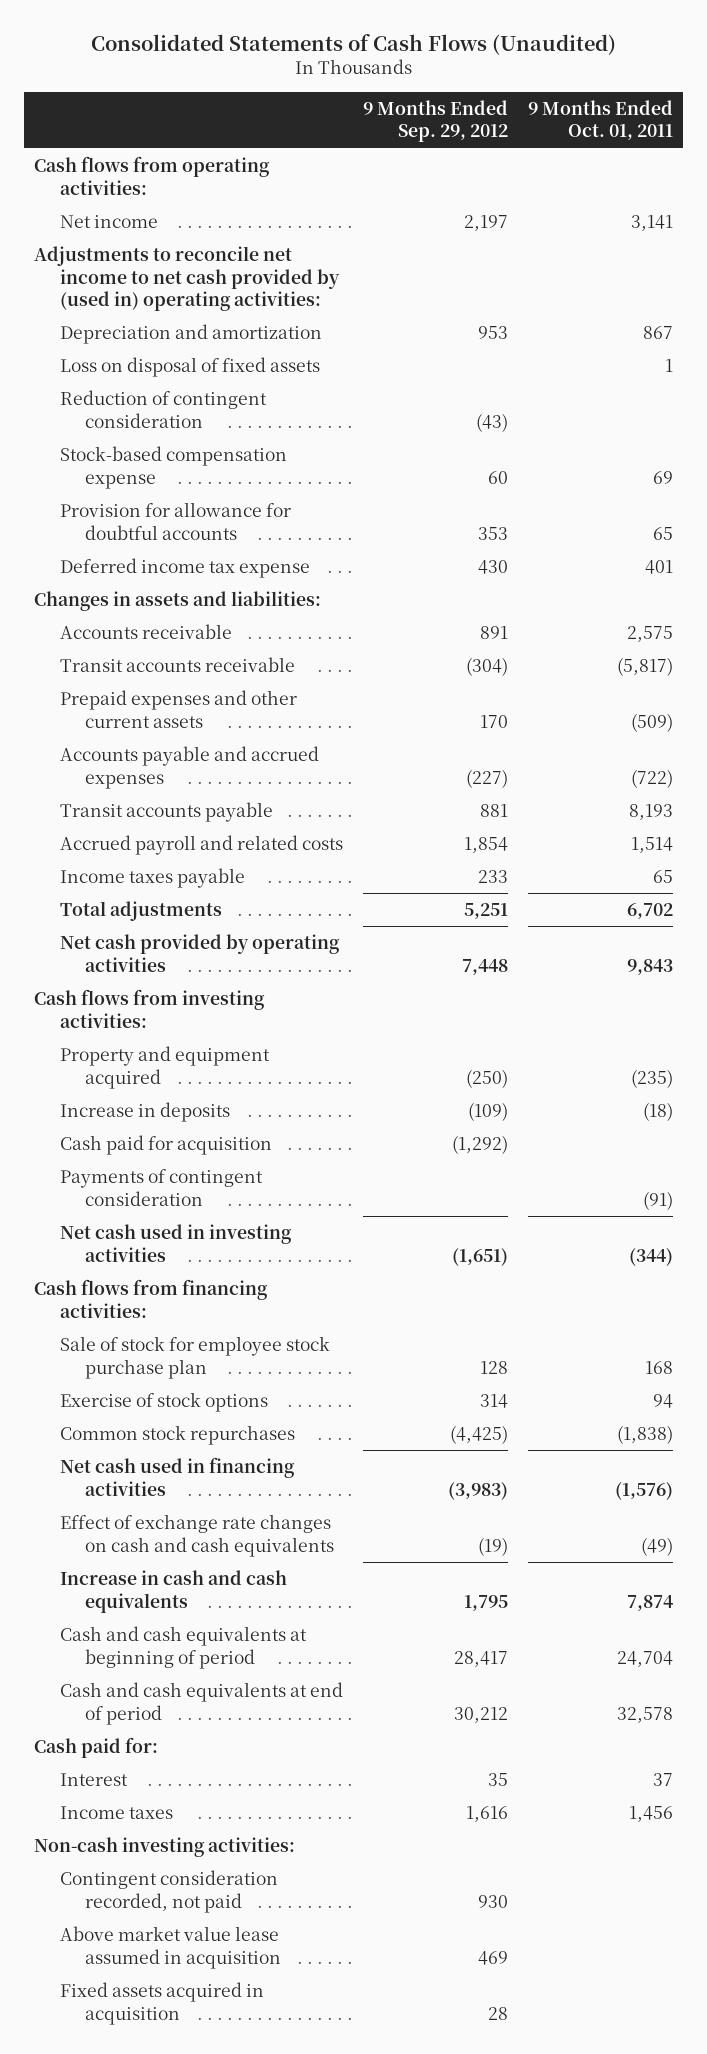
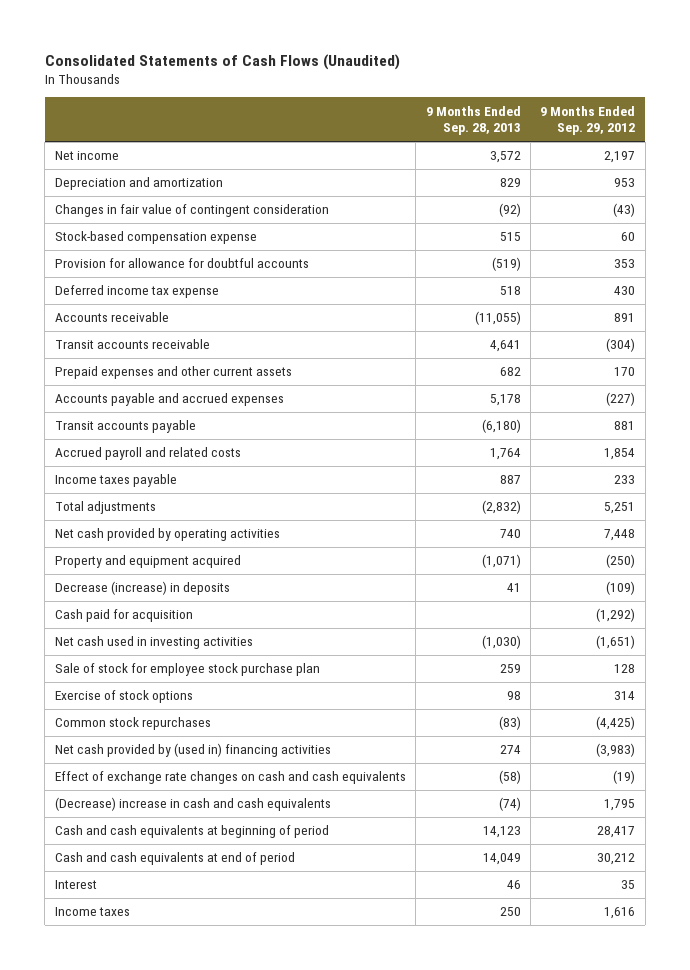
[528,99,674,141] 9 Months Ended Oct. 01, 2011 -> none
none -> [425,105,521,136] 9 Months Ended Sep. 28, 2013
[33,155,270,195] Cash flows from operating activities: -> none
[33,245,340,312] Adjustments to reconcile net income to net cash provided by (used in) operating activities: -> none
[59,356,320,377] Loss on disposal of fixed assets -> none
[59,389,267,428] Reduction of contingent consideration -> none
none -> [54,204,329,218] Changes in fair value of contingent consideration
[33,590,321,611] Changes in assets and liabilities: -> none
[33,988,265,1028] Cash flows from investing activities: -> none
[59,1101,230,1122] Increase in deposits -> [54,581,230,596] Decrease (increase) in deposits
[59,1168,263,1206] Payments of contingent consideration -> none
[33,1278,268,1318] Cash flows from financing activities: -> none
[59,1456,295,1496] Net cash used in financing activities -> [54,743,331,758] Net cash provided by (used in) financing activities
[59,1569,287,1613] Increase in cash and cash equivalents -> [54,797,331,812] (Decrease) increase in cash and cash equivalents
[33,1736,158,1758] Cash paid for: -> none
[33,1836,295,1857] Non-cash investing activities: -> none
[59,1869,278,1913] Contingent consideration recorded, not paid -> none
[59,1925,282,1969] Above market value lease assumed in acquisition -> none
[59,1981,264,2025] Fixed assets acquired in acquisition -> none

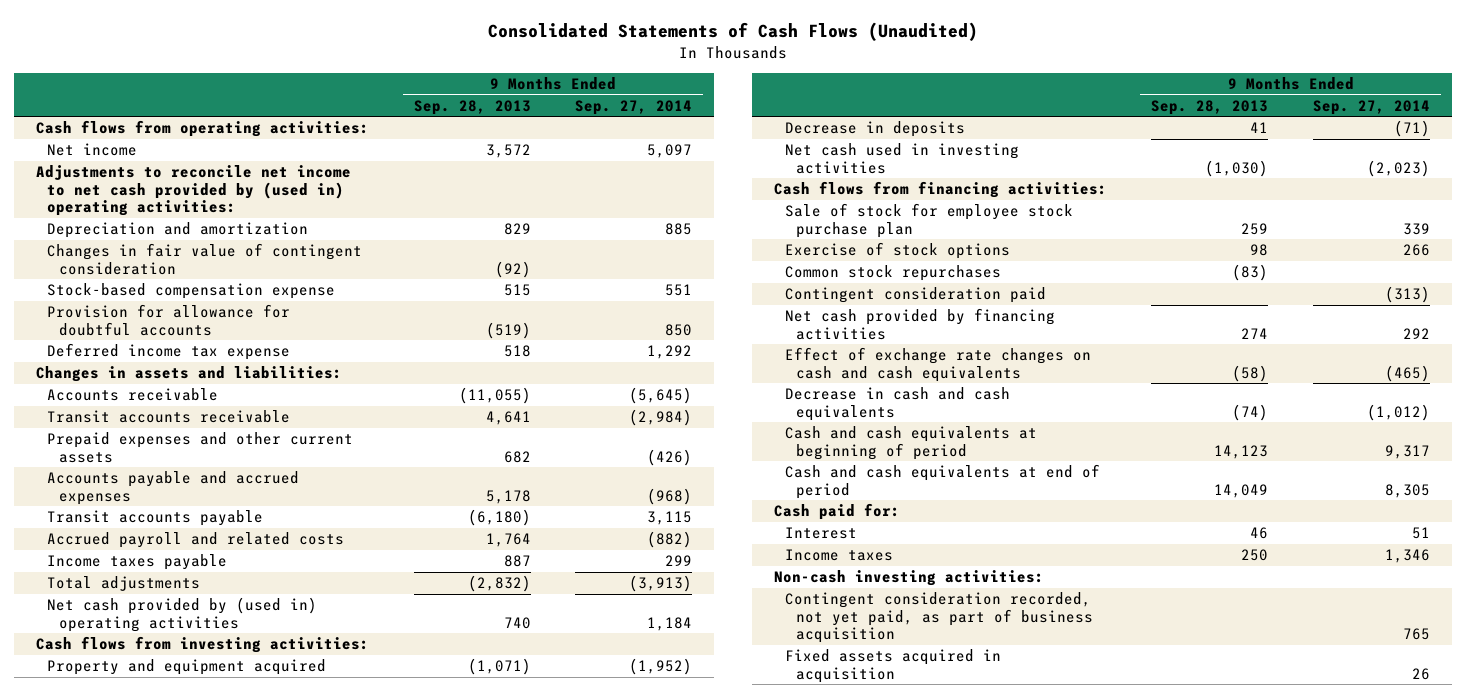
[540,105,636,136] 9 Months Ended Sep. 29, 2012 -> none
none -> [575,99,693,115] Sep. 27, 2014
none -> [36,120,370,138] Cash flows from operating activities:
none -> [36,165,352,217] Adjustments to reconcile net income to net cash provided by (used in) operating activities:
none -> [36,366,343,383] Changes in assets and liabilities:
[54,528,280,542] Net cash provided by operating activities -> [47,597,318,632] Net cash provided by (used in) operating activities
none -> [36,636,370,654] Cash flows from investing activities:
[54,609,193,623] Cash paid for acquisition -> none
[54,581,230,596] Decrease (increase) in deposits -> [785,121,966,138] Decrease in deposits
none -> [774,181,1108,199] Cash flows from financing activities:
none -> [785,287,1047,304] Contingent consideration paid
[54,743,331,758] Net cash provided by (used in) financing activities -> [785,308,1056,340] Net cash provided by financing activities
[54,797,331,812] (Decrease) increase in cash and cash equivalents -> [785,387,1011,421] Decrease in cash and cash equivalents
none -> [774,503,901,521] Cash paid for:
none -> [774,570,1045,587] Non-cash investing activities:
none -> [785,592,1094,644] Contingent consideration recorded, not yet paid, as part of business acquisition
none -> [785,649,1002,683] Fixed assets acquired in acquisition

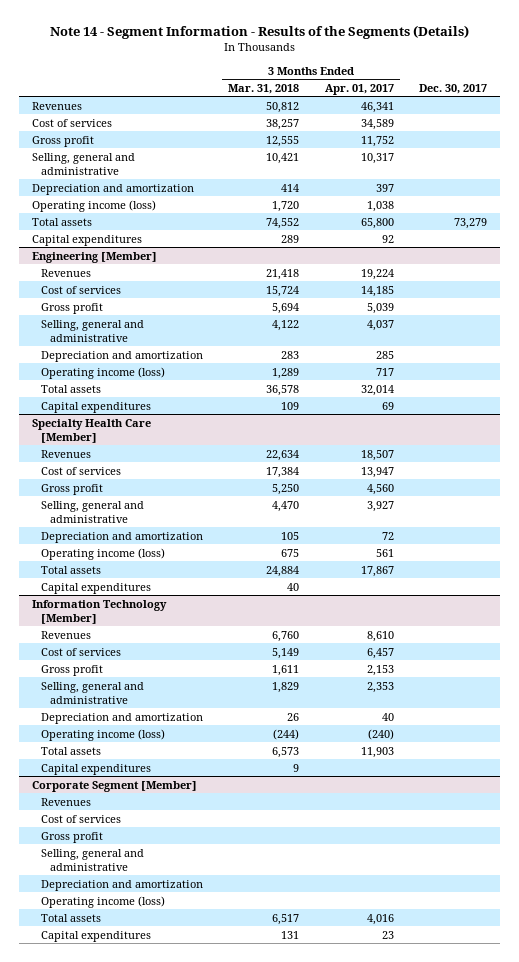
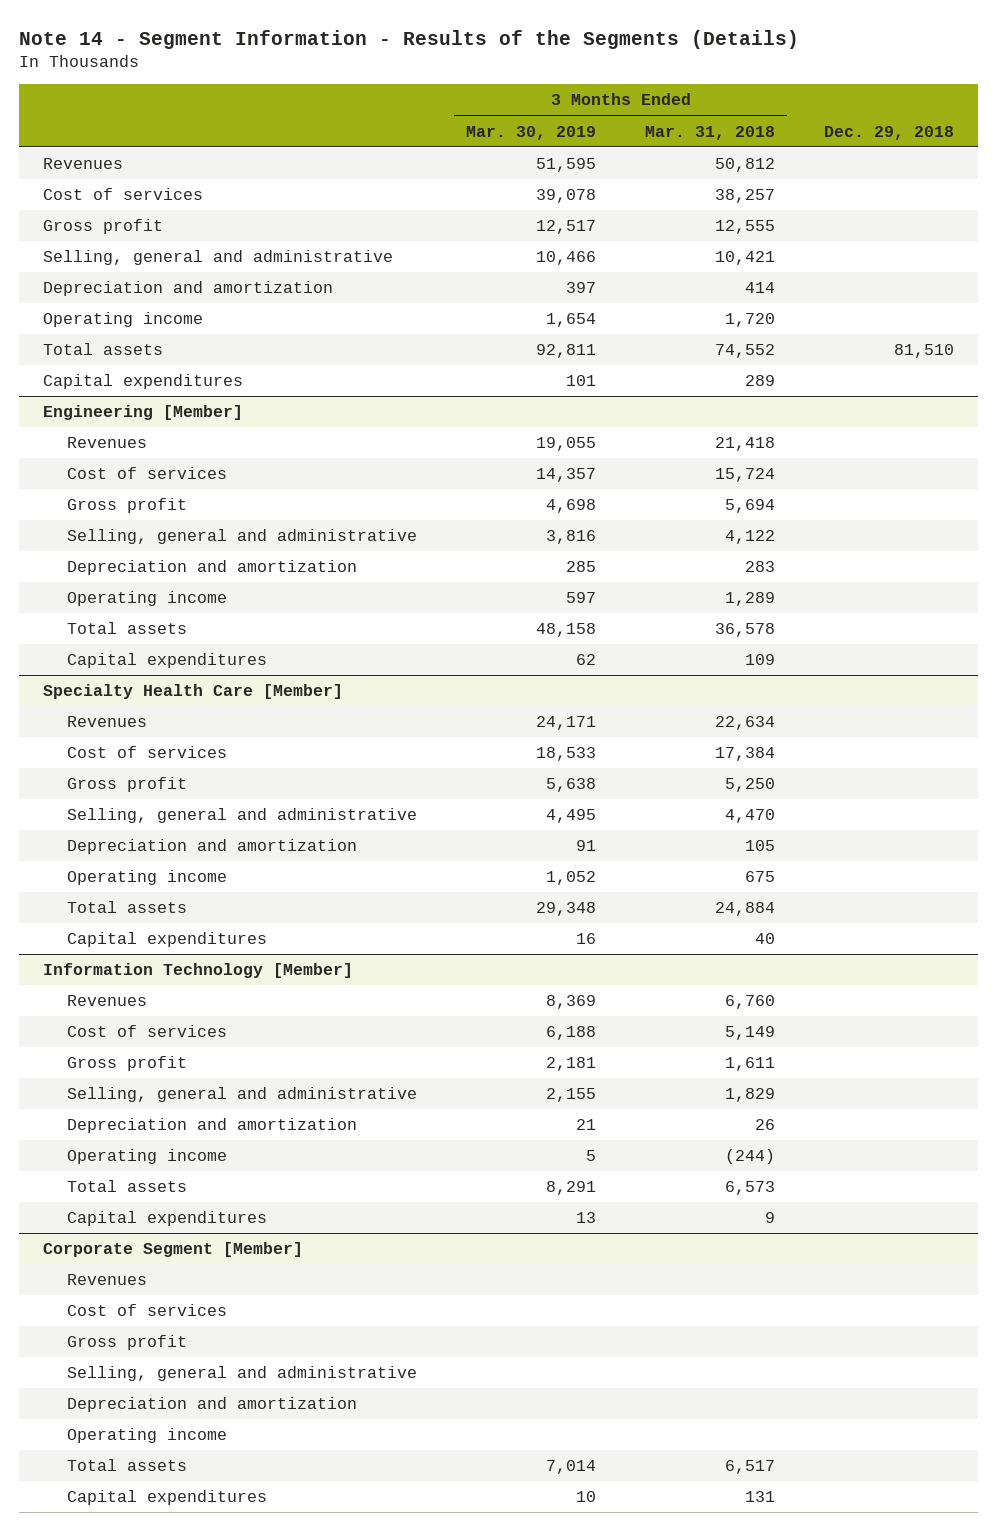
[324,84,394,96] Apr. 01, 2017 -> none
[419,84,488,95] Dec. 30, 2017 -> none
none -> [466,125,597,140] Mar. 30, 2019
none -> [823,125,954,140] Dec. 29, 2018
[31,199,156,212] Operating income (loss) -> [43,312,204,328] Operating income
[40,366,165,379] Operating income (loss) -> [67,591,228,607] Operating income
[40,547,165,560] Operating income (loss) -> [67,870,228,886] Operating income
[40,728,165,741] Operating income (loss) -> [67,1149,228,1165] Operating income
[40,895,165,908] Operating income (loss) -> [67,1428,228,1444] Operating income

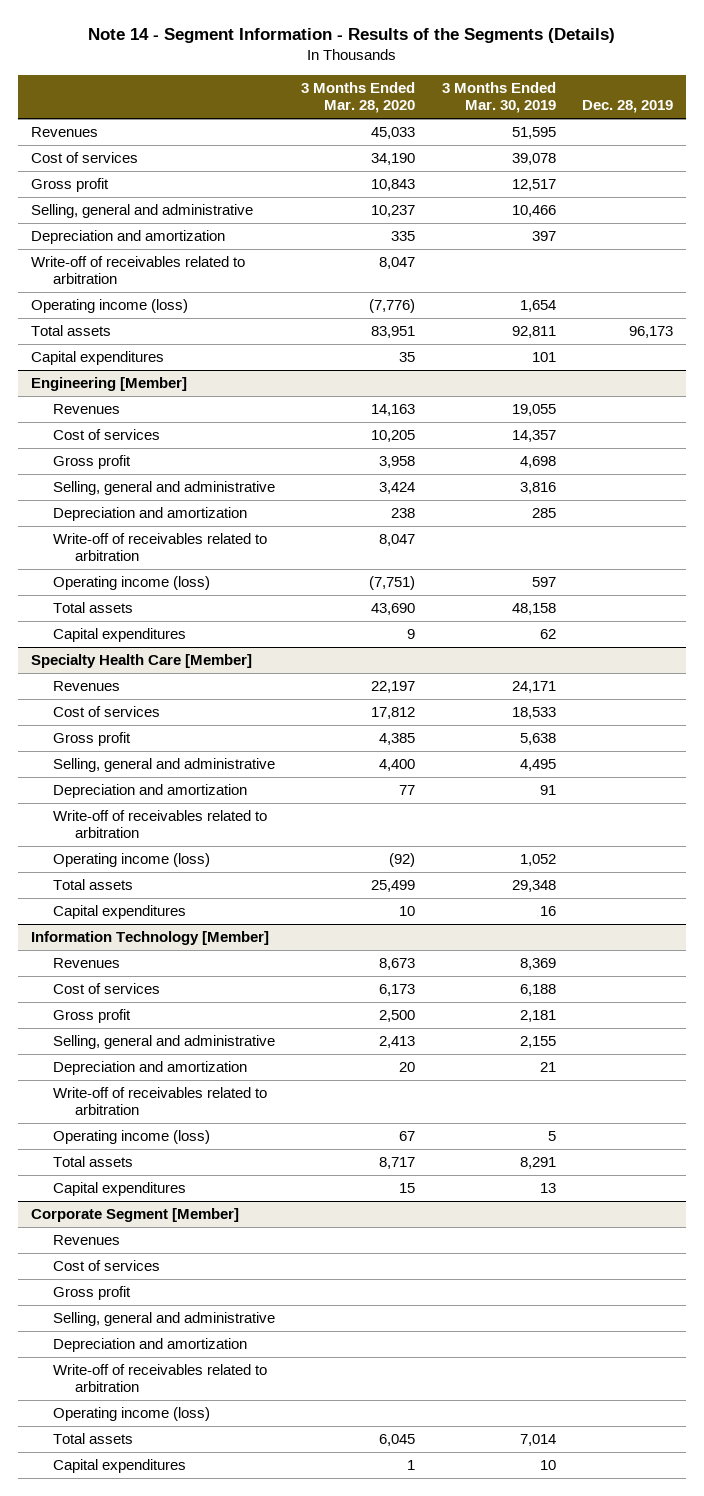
[644,125,775,140] Mar. 31, 2018 -> none
[823,125,954,140] Dec. 29, 2018 -> none
none -> [301,82,416,114] 3 Months Ended Mar. 28, 2020
none -> [582,100,674,114] Dec. 28, 2019
none -> [30,256,245,285] Write-off of receivables related to arbitration
[43,312,204,328] Operating income -> [30,299,188,314] Operating income (loss)
none -> [52,533,267,562] Write-off of receivables related to arbitration
[67,591,228,607] Operating income -> [52,576,210,591] Operating income (loss)
none -> [52,810,267,839] Write-off of receivables related to arbitration
[67,870,228,886] Operating income -> [52,853,210,868] Operating income (loss)
none -> [52,1087,267,1116] Write-off of receivables related to arbitration
[67,1149,228,1165] Operating income -> [52,1130,210,1145] Operating income (loss)
none -> [52,1364,267,1393] Write-off of receivables related to arbitration
[67,1428,228,1444] Operating income -> [52,1407,210,1422] Operating income (loss)

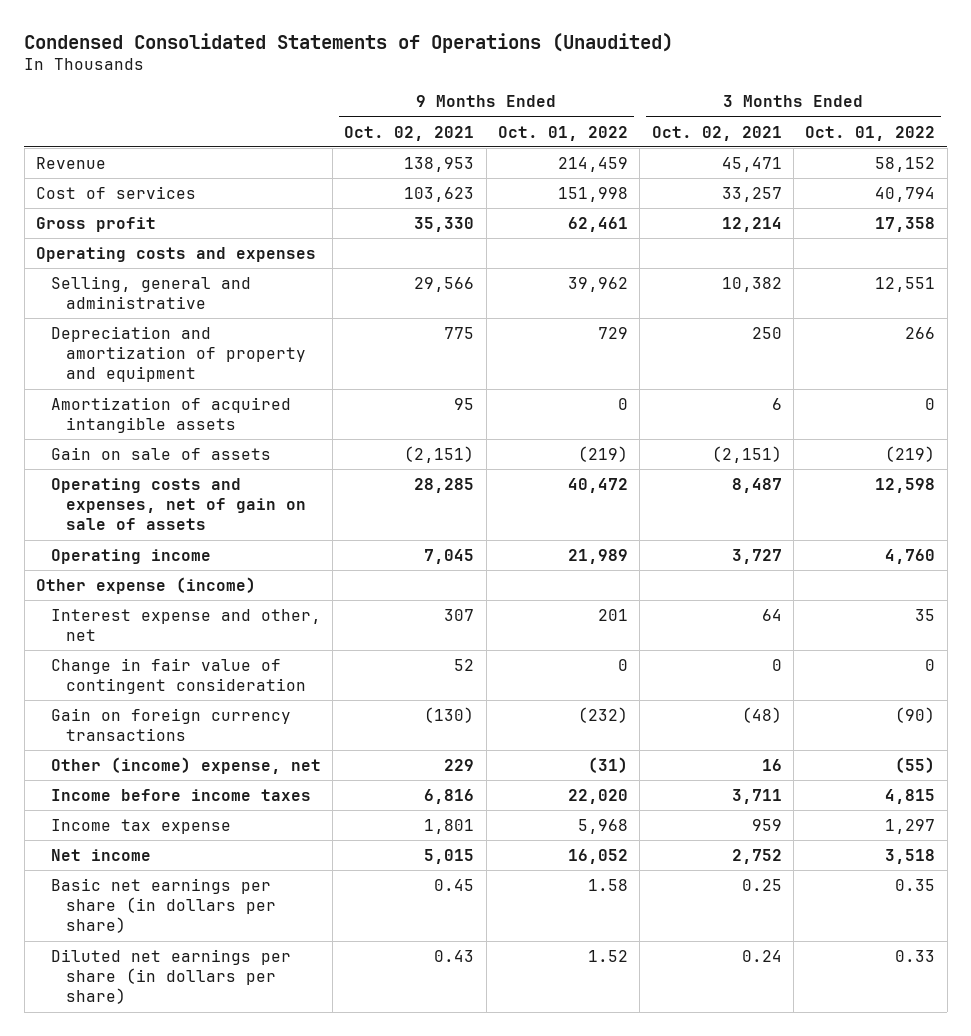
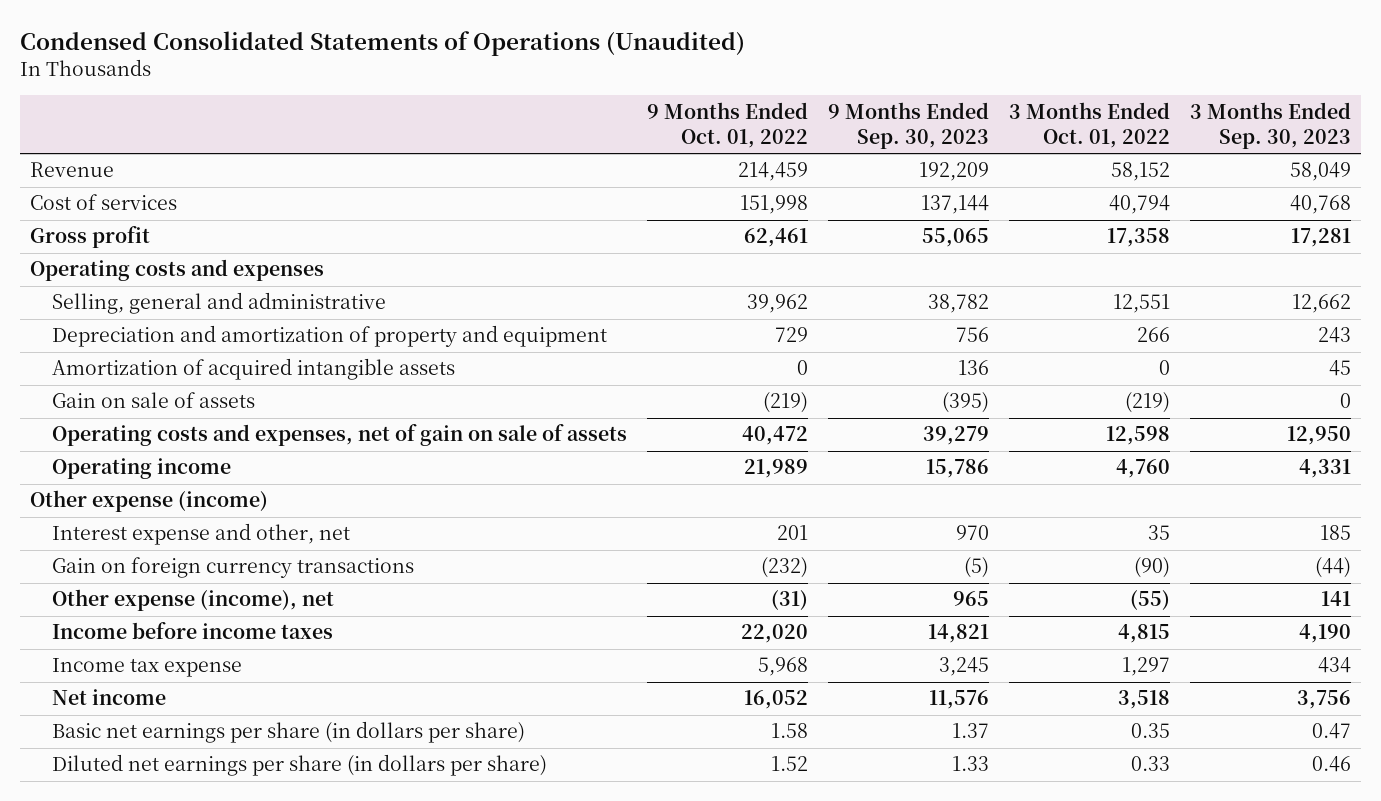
[344,125,475,141] Oct. 02, 2021 -> none
[651,125,782,141] Oct. 02, 2021 -> none
none -> [827,101,989,149] 9 Months Ended Sep. 30, 2023
none -> [1189,101,1351,149] 3 Months Ended Sep. 30, 2023
[50,657,306,695] Change in fair value of contingent consideration -> none
[50,756,321,774] Other (income) expense, net -> [51,589,334,612] Other expense (income), net

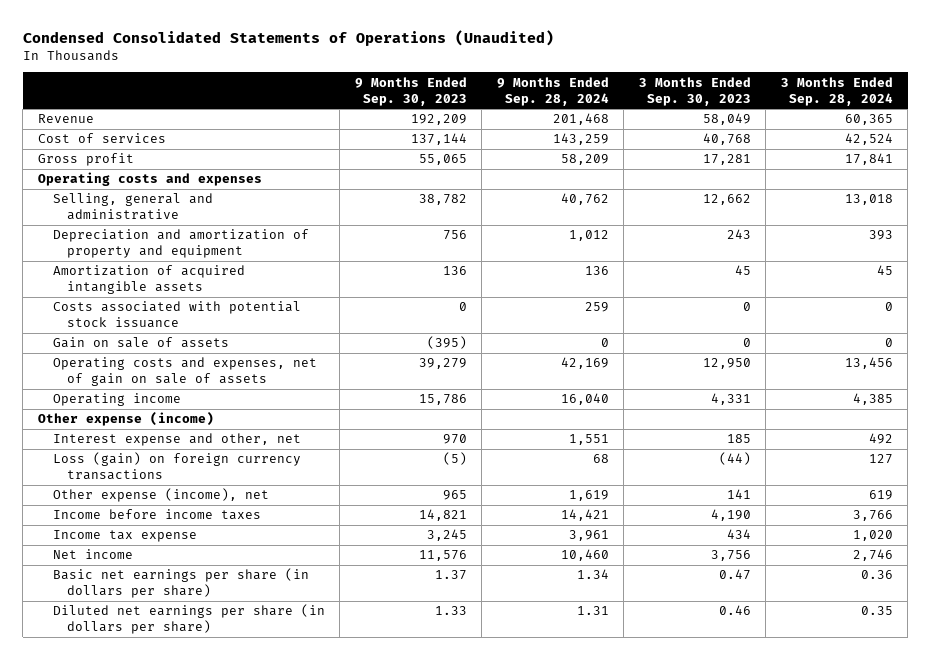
[646,101,808,148] 9 Months Ended Oct. 01, 2022 -> none
[1008,101,1170,148] 3 Months Ended Oct. 01, 2022 -> none
none -> [496,76,609,106] 9 Months Ended Sep. 28, 2024
none -> [780,76,893,106] 3 Months Ended Sep. 28, 2024
none -> [52,301,301,329] Costs associated with potential stock issuance
[51,557,414,579] Gain on foreign currency transactions -> [52,452,301,481] Loss (gain) on foreign currency transactions

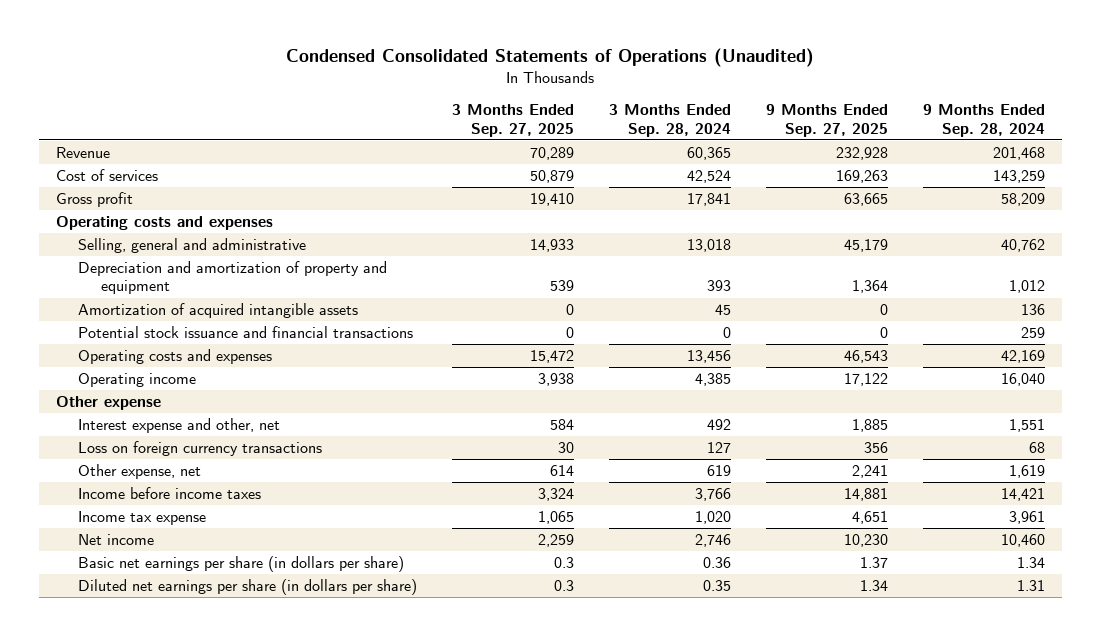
[354,76,467,106] 9 Months Ended Sep. 30, 2023 -> none
[638,76,751,106] 3 Months Ended Sep. 30, 2023 -> none
none -> [452,104,575,137] 3 Months Ended Sep. 27, 2025
none -> [765,104,888,137] 9 Months Ended Sep. 27, 2025
[52,337,229,349] Gain on sale of assets -> none
[52,301,301,329] Costs associated with potential stock issuance -> [78,326,414,339] Potential stock issuance and financial transactions
[52,357,317,387] Operating costs and expenses, net of gain on sale of assets -> [78,349,273,365] Operating costs and expenses
[38,412,215,427] Other expense (income) -> [56,396,162,411] Other expense
[52,452,301,481] Loss (gain) on foreign currency transactions -> [78,441,323,457] Loss on foreign currency transactions
[52,488,269,503] Other expense (income), net -> [78,464,202,480] Other expense, net

